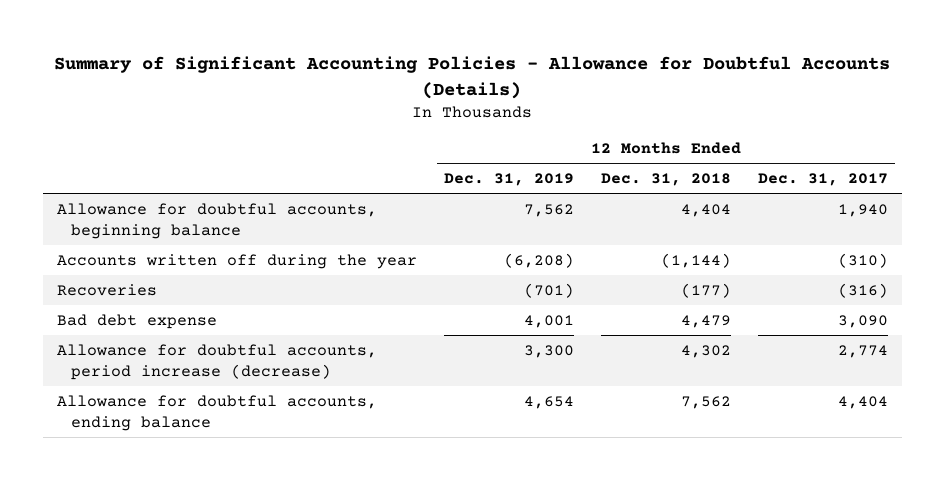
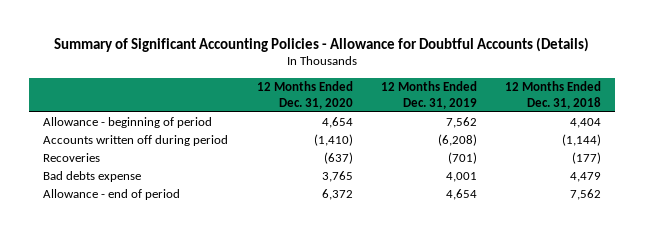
[758,173,889,187] Dec. 31, 2017 -> none
none -> [256,81,353,109] 12 Months Ended Dec. 31, 2020
[56,202,377,240] Allowance for doubtful accounts, beginning balance -> [43,117,213,129] Allowance - beginning of period
[56,253,417,269] Accounts written off during the year -> [43,135,229,147] Accounts written off during period
[56,343,377,381] Allowance for doubtful accounts, period increase (decrease) -> none
[56,313,217,329] Bad debt expense -> [43,171,142,183] Bad debts expense
[56,394,377,432] Allowance for doubtful accounts, ending balance -> [43,189,181,201] Allowance - end of period

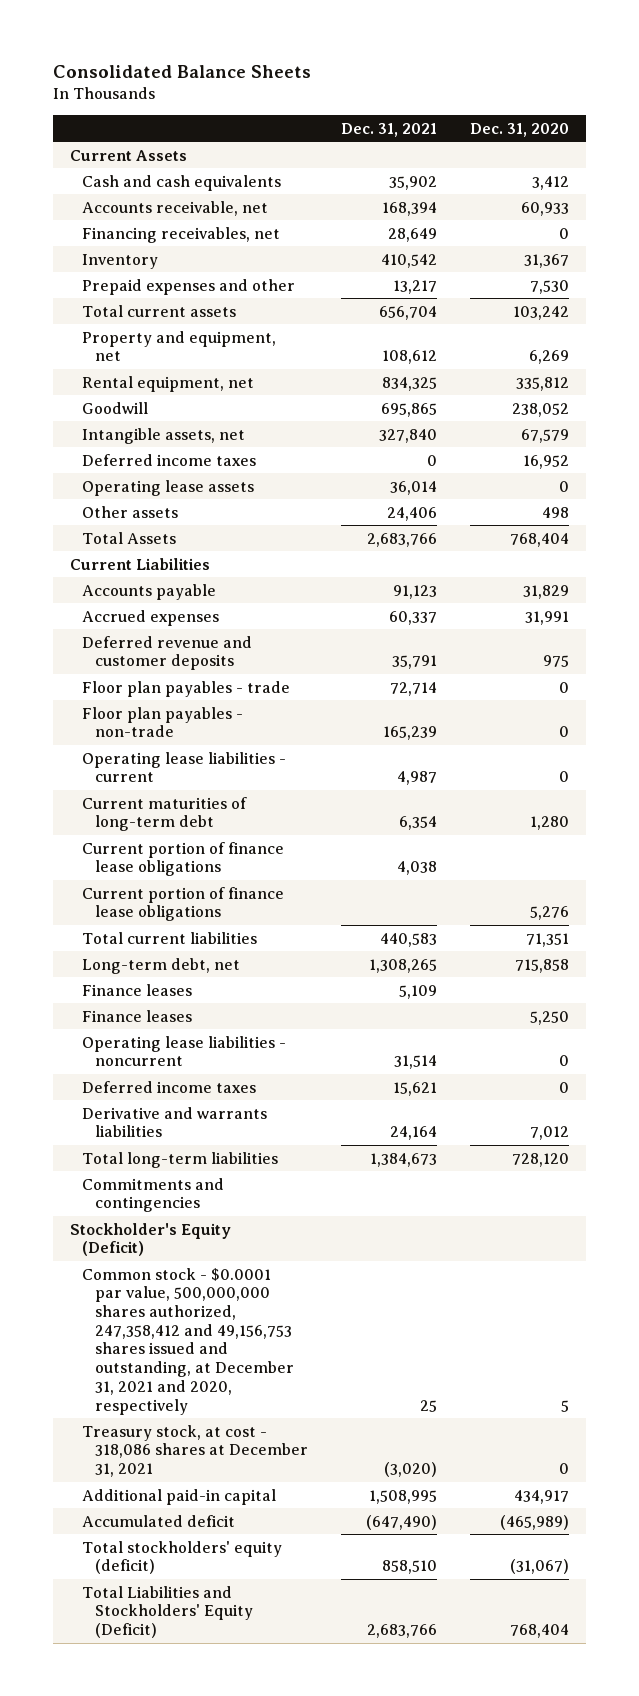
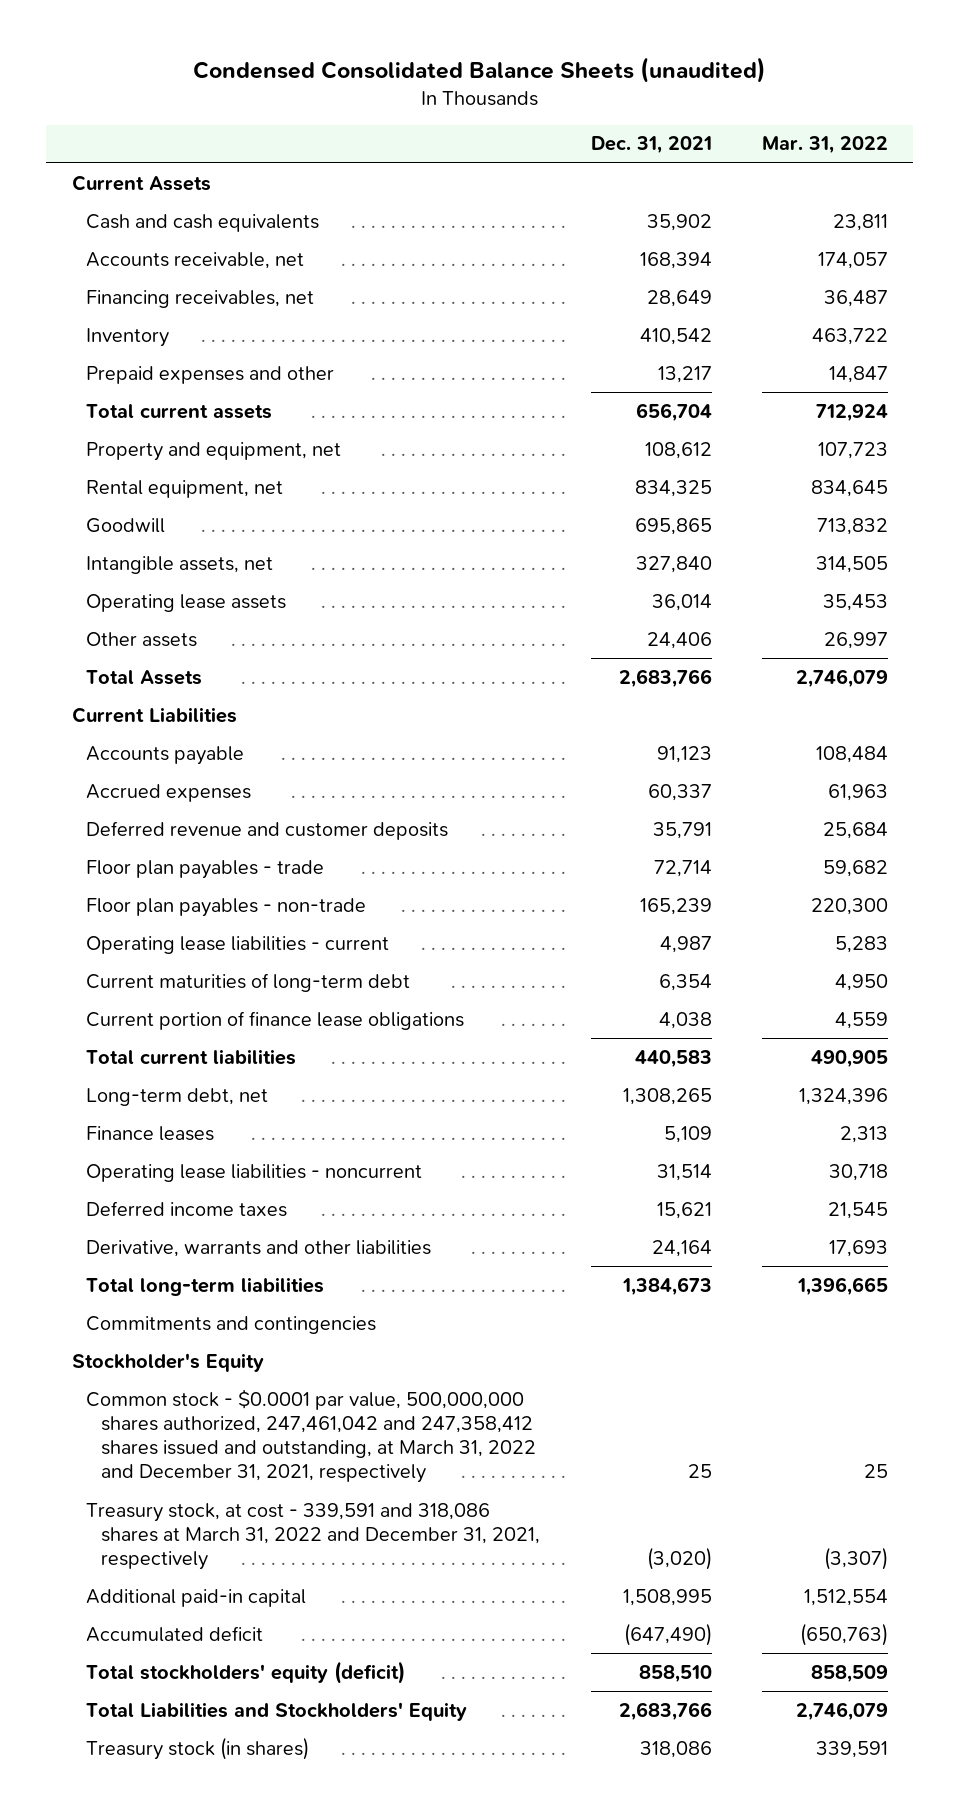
[53,64,312,78] Consolidated Balance Sheets -> [192,56,766,83] Condensed Consolidated Balance Sheets (unaudited)
[470,122,570,137] Dec. 31, 2020 -> none
none -> [762,136,889,155] Mar. 31, 2022
[82,453,257,466] Deferred income taxes -> none
[82,886,285,922] Current portion of finance lease obligations -> none
[82,1009,193,1022] Finance leases -> none
[82,1106,268,1138] Derivative and warrants liabilities -> [86,1239,432,1257] Derivative, warrants and other liabilities
[69,1222,231,1257] Stockholder's Equity (Deficit) -> [71,1352,264,1372] Stockholder's Equity
[82,1267,295,1415] Common stock - $0.0001 par value, 500,000,000 shares authorized, 247,358,412 and 49,156,753 shares issued and outstanding, at December 31, 2021 and 2020, respectively -> [86,1388,537,1484] Common stock - $0.0001 par value, 500,000,000 shares authorized, 247,461,042 and 247,358,412 shares issued and outstanding, at March 31, 2022 and December 31, 2021, respectively
[82,1424,309,1478] Treasury stock, at cost - 318,086 shares at December 31, 2021 -> [86,1502,541,1571] Treasury stock, at cost - 339,591 and 318,086 shares at March 31, 2022 and December 31, 2021, respectively
[82,1585,254,1639] Total Liabilities and Stockholders' Equity (Deficit) -> [86,1701,468,1721] Total Liabilities and Stockholders' Equity
none -> [86,1736,310,1760] Treasury stock (in shares)

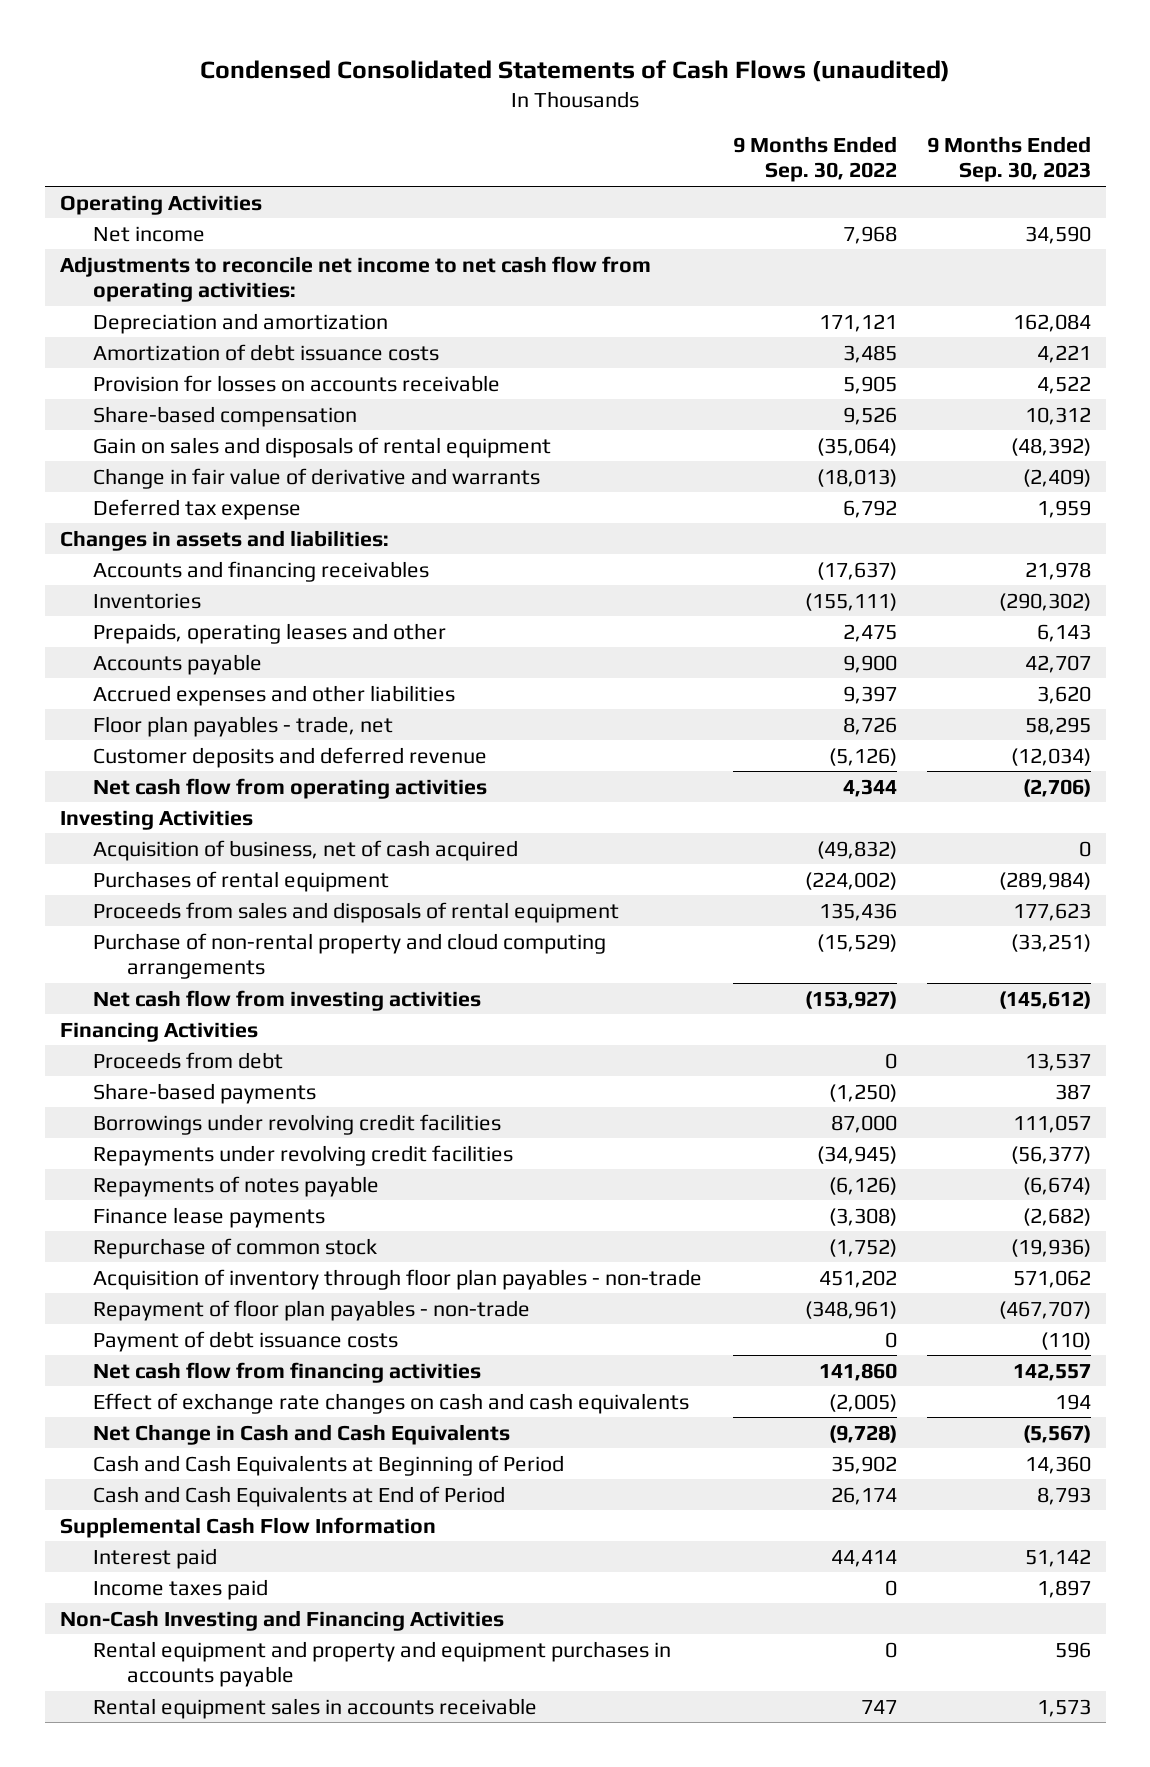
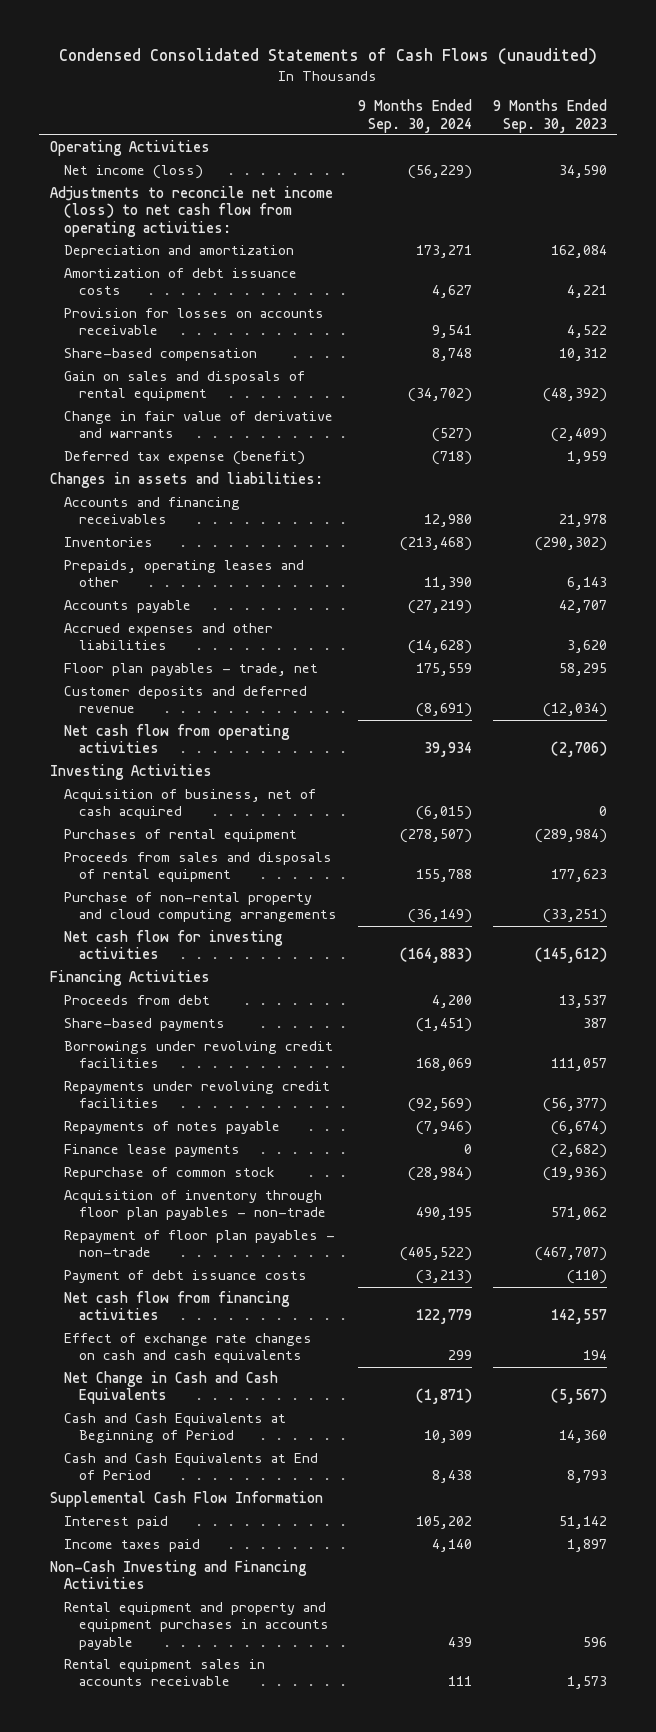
[732,135,897,183] 9 Months Ended Sep. 30, 2022 -> none
none -> [357,99,472,133] 9 Months Ended Sep. 30, 2024
[93,225,206,242] Net income -> [64,165,204,180] Net income (loss)
[59,255,651,303] Adjustments to reconcile net income to net cash flow from operating activities: -> [49,186,333,237] Adjustments to reconcile net income (loss) to net cash flow from operating activities:
[93,498,302,520] Deferred tax expense -> [64,451,306,466] Deferred tax expense (benefit)
[93,989,482,1011] Net cash flow from investing activities -> [64,930,284,960] Net cash flow for investing activities

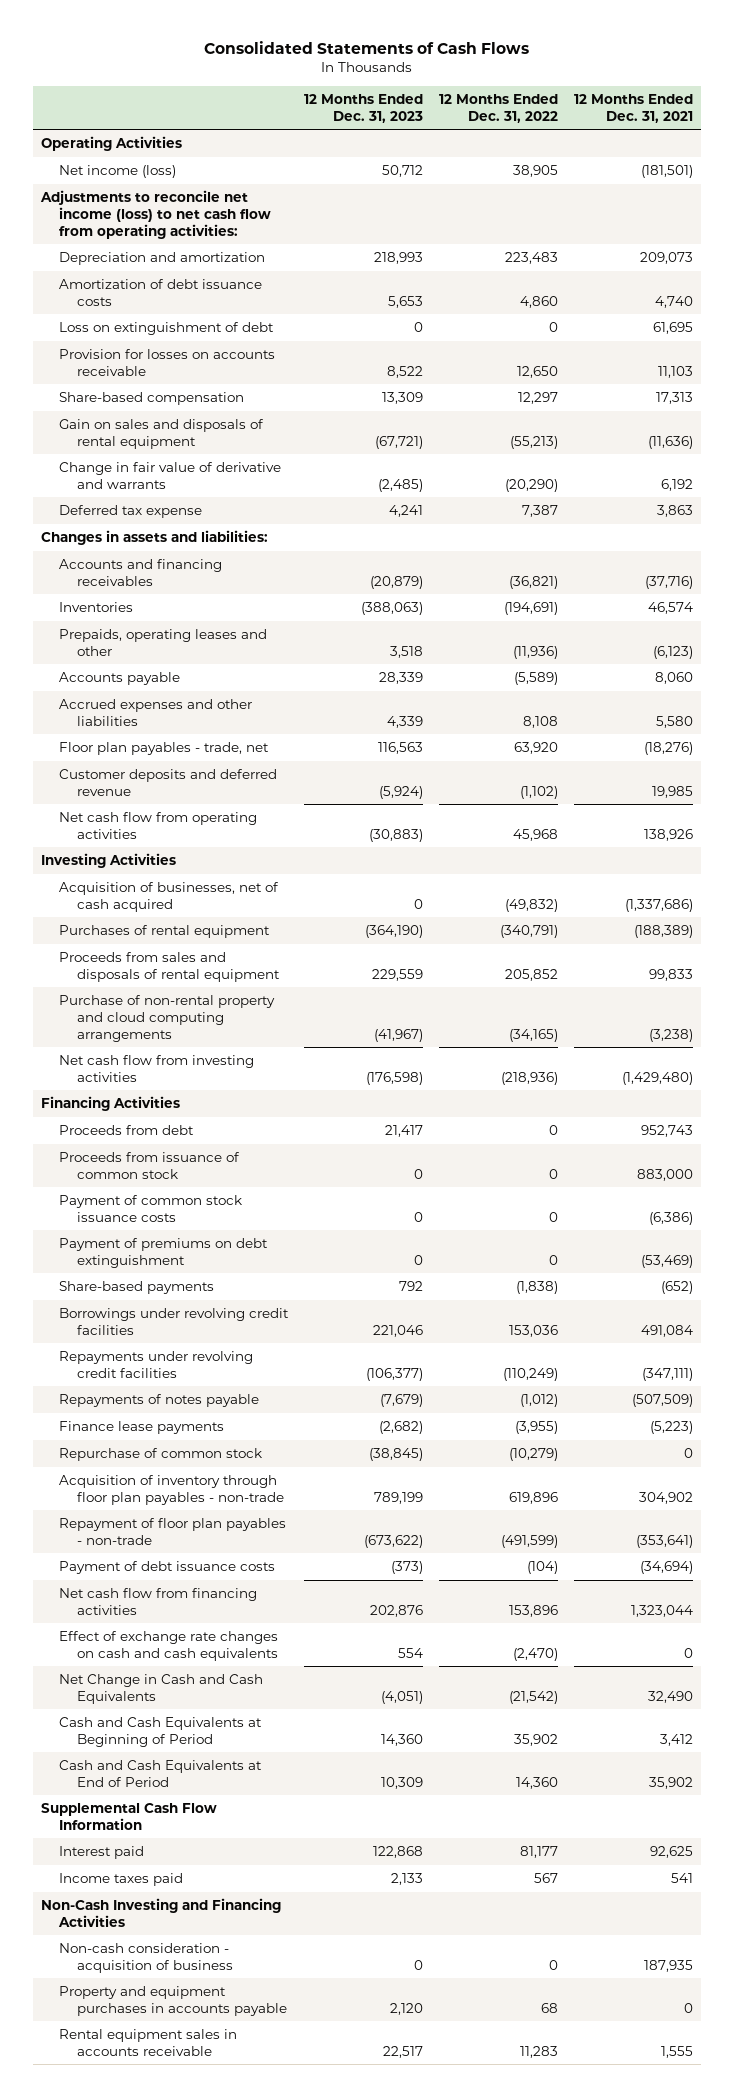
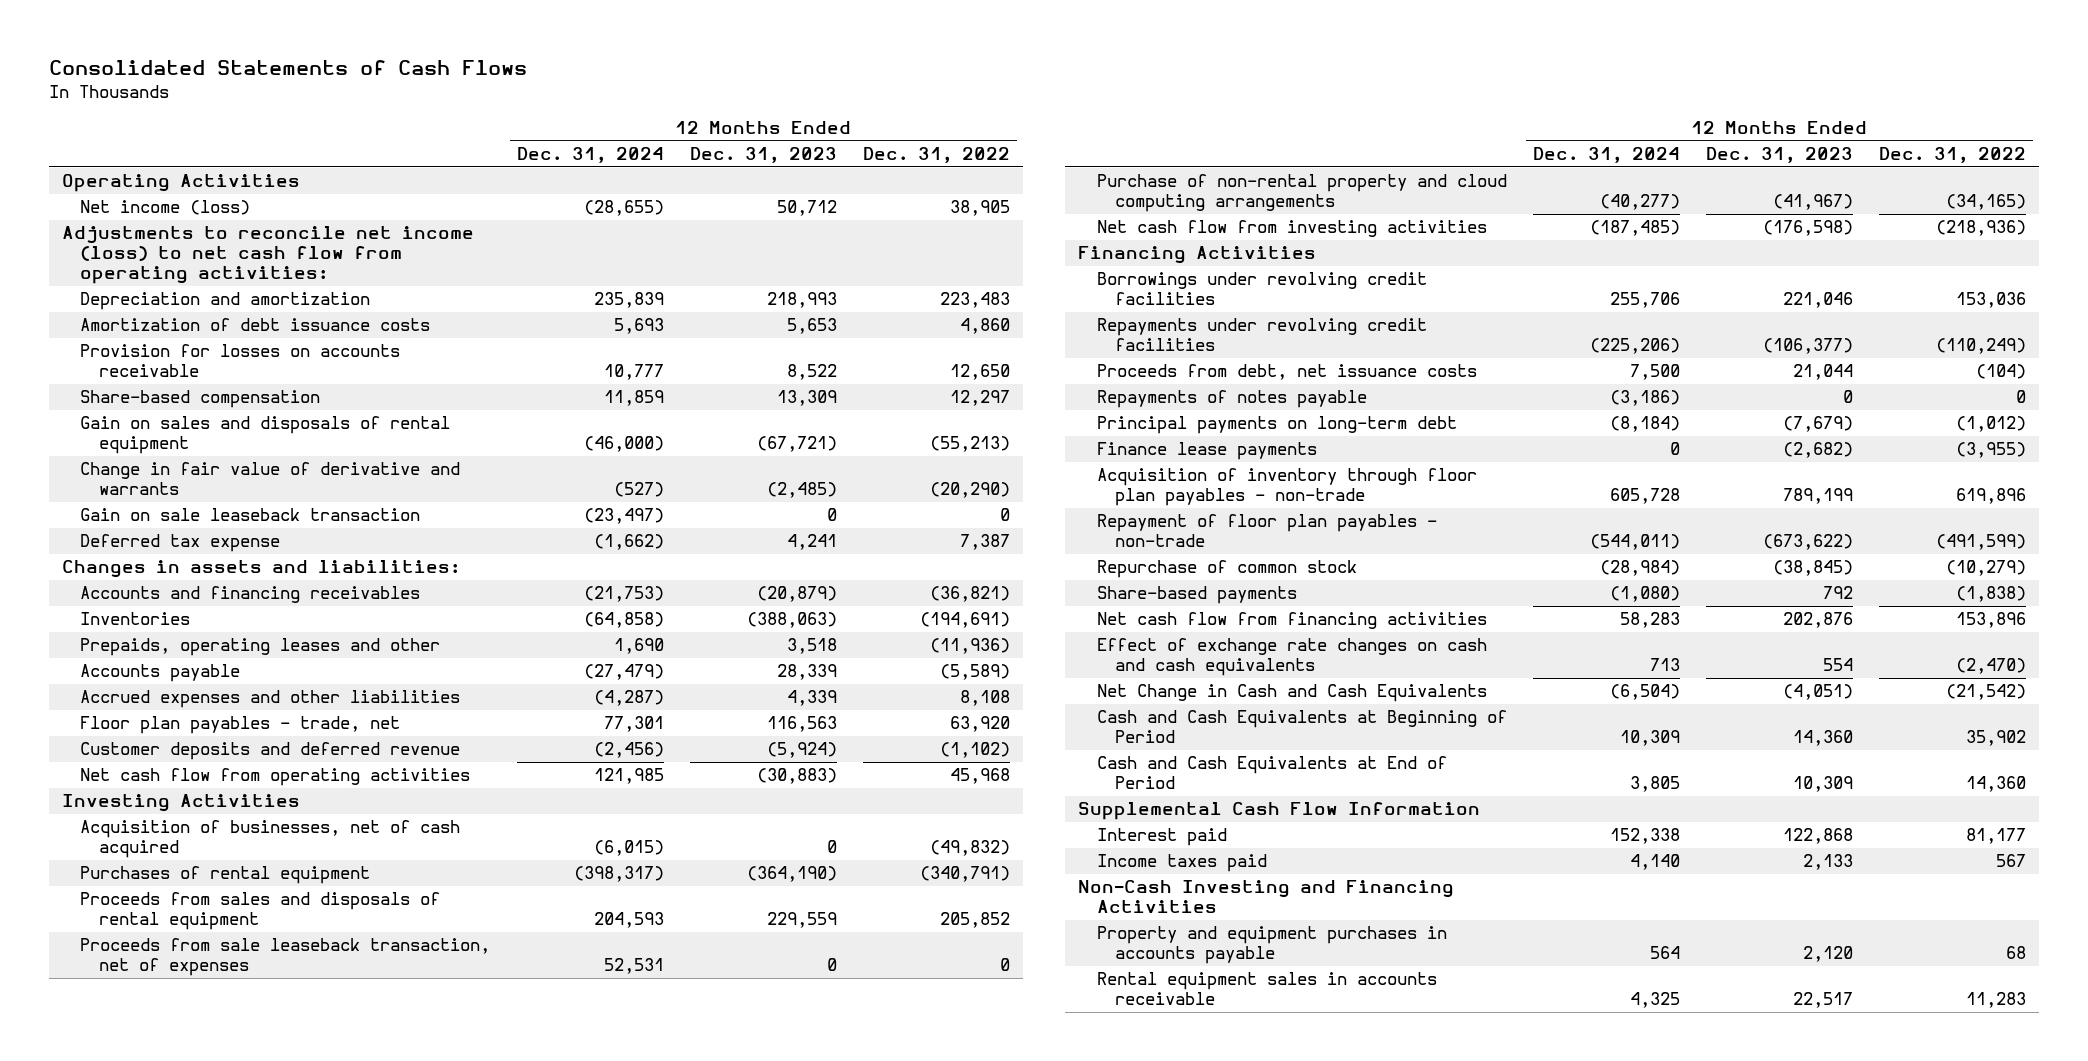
[574,94,694,123] 12 Months Ended Dec. 31, 2021 -> none
none -> [516,147,664,164] Dec. 31, 2024
[59,322,275,336] Loss on extinguishment of debt -> none
none -> [80,508,421,522] Gain on sale leaseback transaction
none -> [80,938,491,977] Proceeds from sale leaseback transaction, net of expenses
[59,1125,195,1136] Proceeds from debt -> none
[59,1152,241,1179] Proceeds from issuance of common stock -> none
[59,1195,243,1222] Payment of common stock issuance costs -> none
[59,1238,269,1268] Payment of premiums on debt extinguishment -> none
none -> [1096,364,1477,381] Proceeds from debt, net issuance costs
[380,1394,424,1408] (7,679) -> [1842,390,1853,404] 0
[520,1394,559,1408] (1,012) -> [2016,390,2027,404] 0
none -> [1096,416,1457,435] Principal payments on long-term debt
[59,1561,276,1575] Payment of debt issuance costs -> none
[59,1448,263,1462] Repurchase of common stock -> [1096,560,1357,579] Repurchase of common stock
[59,1281,215,1295] Share-based payments -> [1096,586,1297,605] Share-based payments
[59,1943,233,1973] Non-cash consideration - acquisition of business -> none

